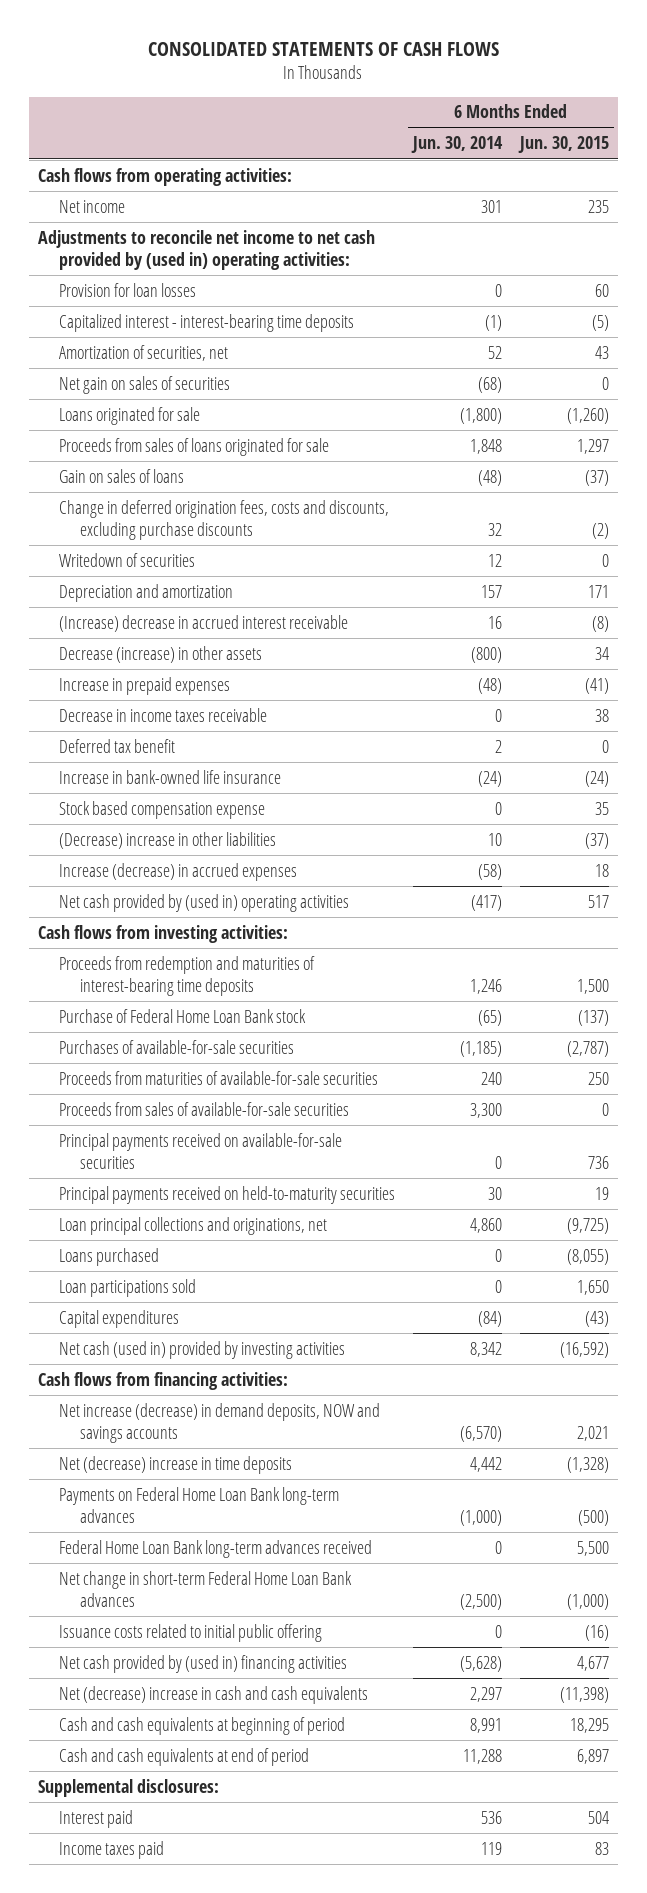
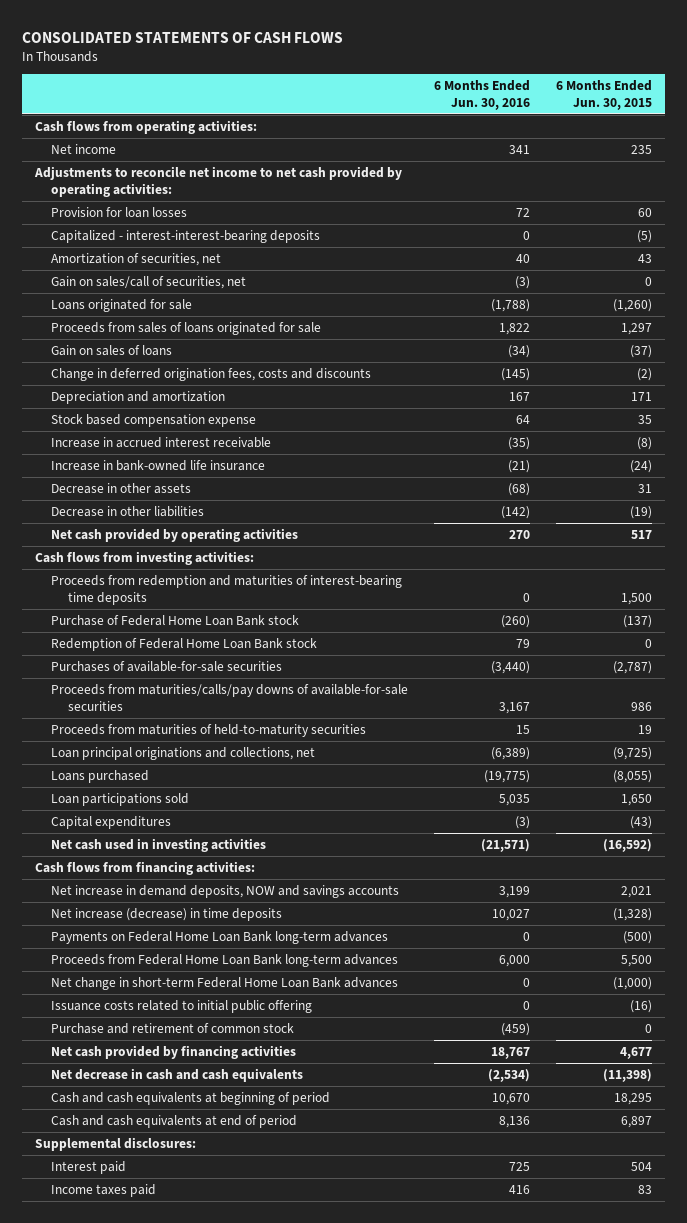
[410,136,503,154] Jun. 30, 2014 -> none
none -> [434,79,531,111] 6 Months Ended Jun. 30, 2016
[37,229,375,270] Adjustments to reconcile net income to net cash provided by (used in) operating activities: -> [33,165,402,197] Adjustments to reconcile net income to net cash provided by operating activities:
[58,313,354,332] Capitalized interest - interest-bearing time deposits -> [51,229,321,243] Capitalized - interest-interest-bearing deposits
[58,375,230,394] Net gain on sales of securities -> [51,275,247,289] Gain on sales/call of securities, net
[58,552,195,567] Writedown of securities -> none
[58,499,389,540] Change in deferred origination fees, costs and discounts, excluding purchase discounts -> [51,367,372,381] Change in deferred origination fees, costs and discounts
[58,614,348,632] (Increase) decrease in accrued interest receivable -> none
[58,645,262,663] Decrease (increase) in other assets -> none
[58,676,230,695] Increase in prepaid expenses -> none
[58,707,267,722] Decrease in income taxes receivable -> none
[58,738,175,753] Deferred tax benefit -> none
[58,862,297,881] Increase (decrease) in accrued expenses -> none
none -> [51,436,272,448] Increase in accrued interest receivable
[58,769,281,784] Increase in bank-owned life insurance -> [51,459,266,471] Increase in bank-owned life insurance
none -> [51,482,192,494] Decrease in other assets
[58,831,276,849] (Decrease) increase in other liabilities -> [51,505,205,517] Decrease in other liabilities
[585,832,610,849] (37) -> [629,505,652,519] (19)
[58,893,349,912] Net cash provided by (used in) operating activities -> [51,527,299,542] Net cash provided by operating activities
none -> [51,637,318,651] Redemption of Federal Home Loan Bank stock
[58,1101,349,1116] Proceeds from sales of available-for-sale securities -> none
[58,1132,342,1169] Principal payments received on available-for-sale securities -> none
[58,1185,395,1204] Principal payments received on held-to-maturity securities -> none
[58,1070,378,1085] Proceeds from maturities of available-for-sale securities -> [51,683,409,711] Proceeds from maturities/calls/pay downs of available-for-sale securities
[588,1071,610,1085] 250 -> [630,701,652,711] 986
none -> [51,723,367,737] Proceeds from maturities of held-to-maturity securities
[58,1216,327,1235] Loan principal collections and originations, net -> [51,746,316,760] Loan principal originations and collections, net
[58,1340,345,1359] Net cash (used in) provided by investing activities -> [51,837,267,852] Net cash used in investing activities
[58,1402,380,1443] Net increase (decrease) in demand deposits, NOW and savings accounts -> [51,884,400,898] Net increase in demand deposits, NOW and savings accounts
[58,1455,292,1474] Net (decrease) increase in time deposits -> [51,907,283,921] Net increase (decrease) in time deposits
[58,1539,372,1558] Federal Home Loan Bank long-term advances received -> [51,953,399,967] Proceeds from Federal Home Loan Bank long-term advances
none -> [51,1022,295,1034] Purchase and retirement of common stock
[58,1654,347,1673] Net cash provided by (used in) financing activities -> [51,1044,297,1059] Net cash provided by financing activities
[58,1685,368,1704] Net (decrease) increase in cash and cash equivalents -> [51,1067,304,1082] Net decrease in cash and cash equivalents

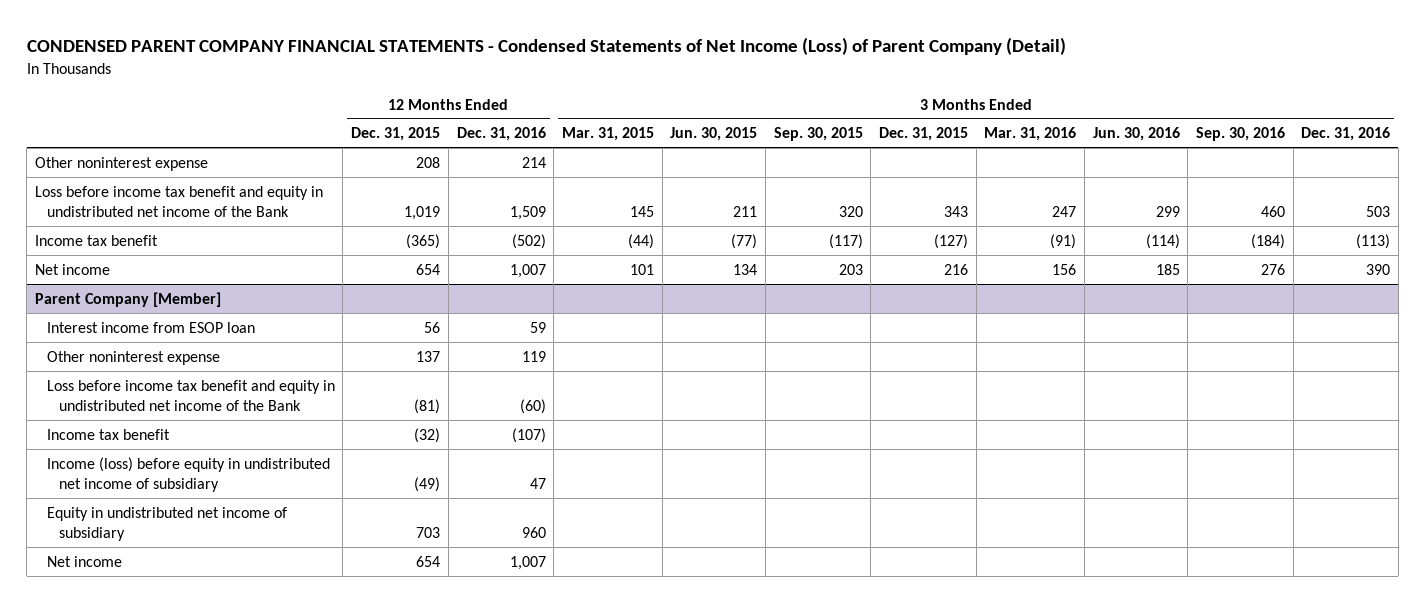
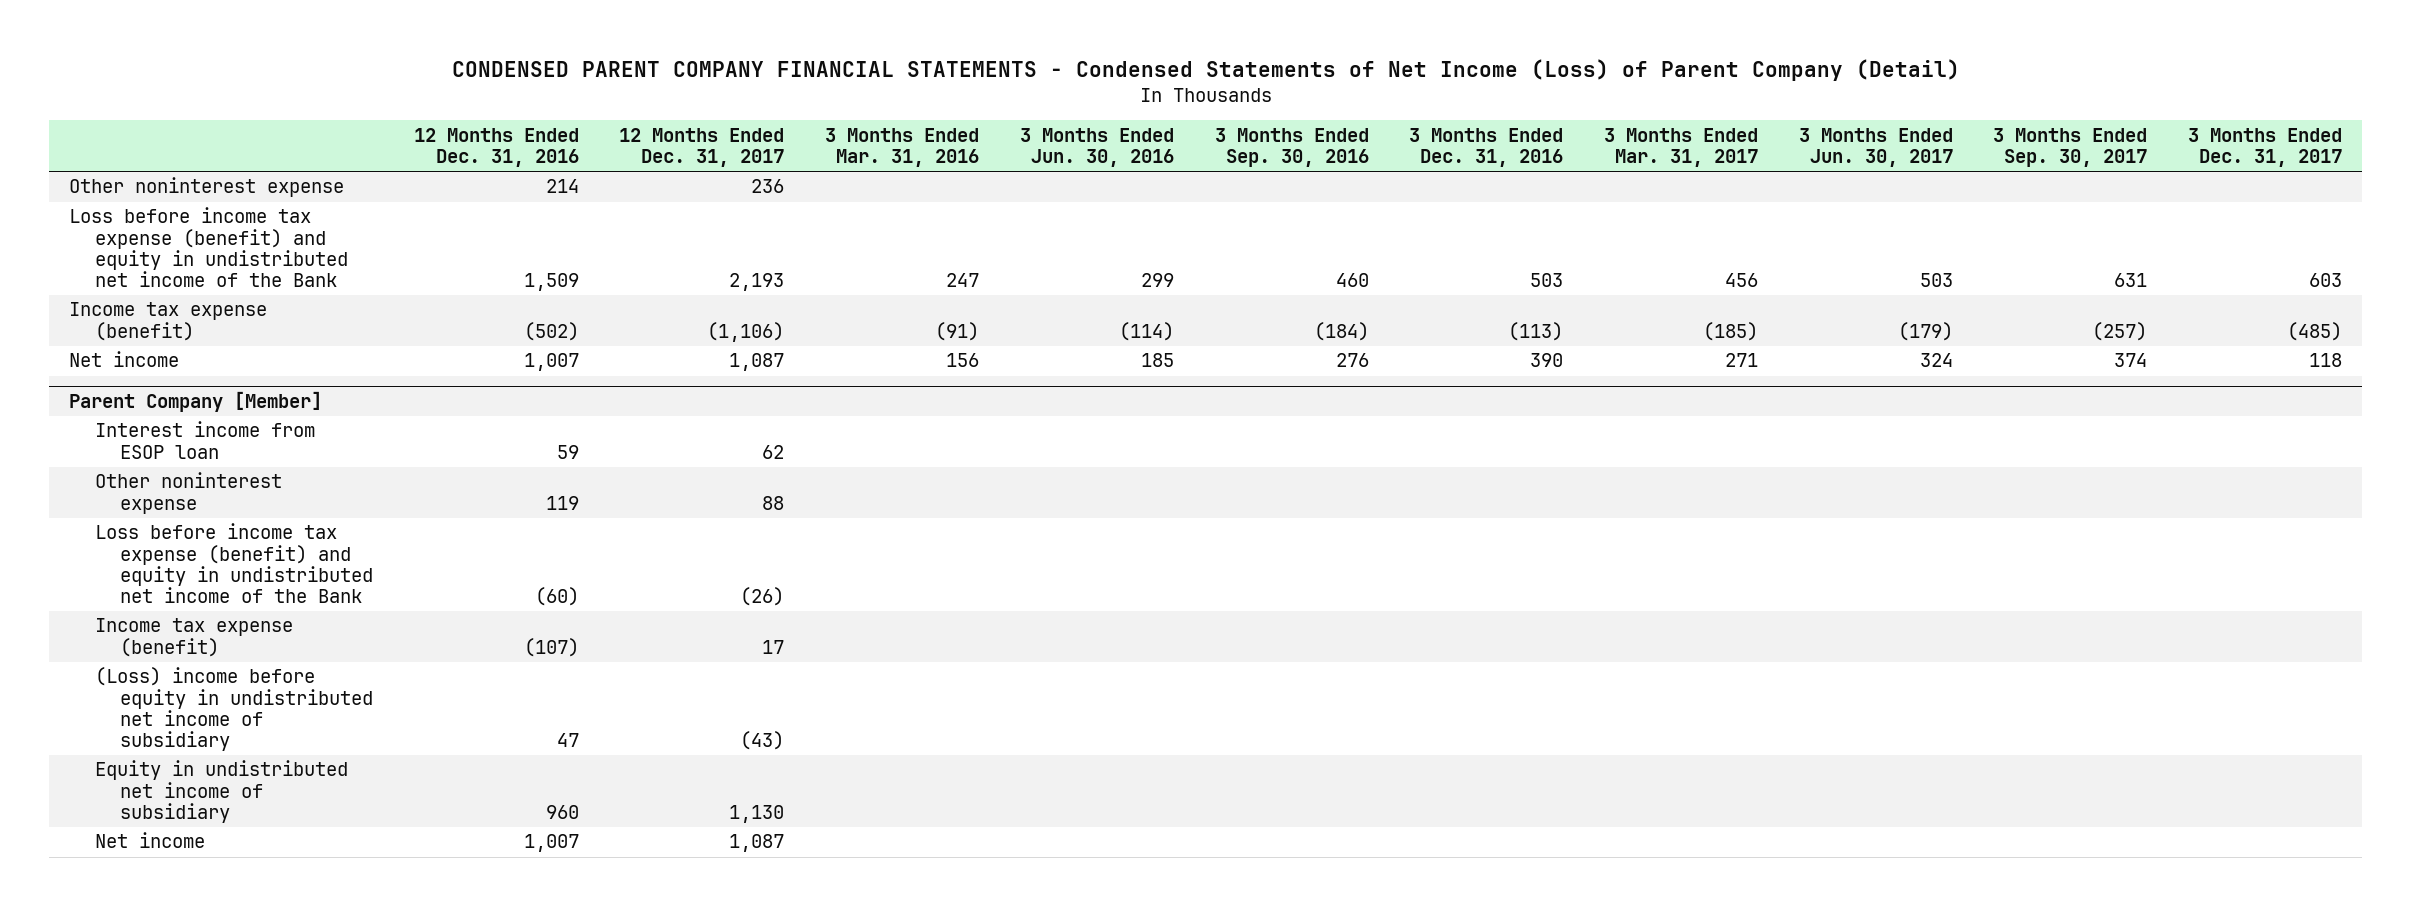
[351,127,441,142] Dec. 31, 2015 -> none
[561,127,654,142] Mar. 31, 2015 -> none
[670,127,758,142] Jun. 30, 2015 -> none
[773,127,863,142] Sep. 30, 2015 -> none
[878,127,968,142] Dec. 31, 2015 -> none
none -> [619,127,785,167] 12 Months Ended Dec. 31, 2017
none -> [1603,127,1758,167] 3 Months Ended Mar. 31, 2017
none -> [1798,127,1953,167] 3 Months Ended Jun. 30, 2017
none -> [1993,127,2148,167] 3 Months Ended Sep. 30, 2017
none -> [2188,127,2343,167] 3 Months Ended Dec. 31, 2017
[34,185,323,218] Loss before income tax benefit and equity in undistributed net income of the Bank -> [69,207,348,287] Loss before income tax expense (benefit) and equity in undistributed net income of the Bank
[34,234,158,246] Income tax benefit -> [69,302,268,341] Income tax expense (benefit)
[46,379,335,412] Loss before income tax benefit and equity in undistributed net income of the Bank -> [94,523,373,603] Loss before income tax expense (benefit) and equity in undistributed net income of the Bank
[46,428,170,440] Income tax benefit -> [94,618,293,657] Income tax expense (benefit)
[46,456,330,493] Income (loss) before equity in undistributed net income of subsidiary -> [94,667,373,751] (Loss) income before equity in undistributed net income of subsidiary

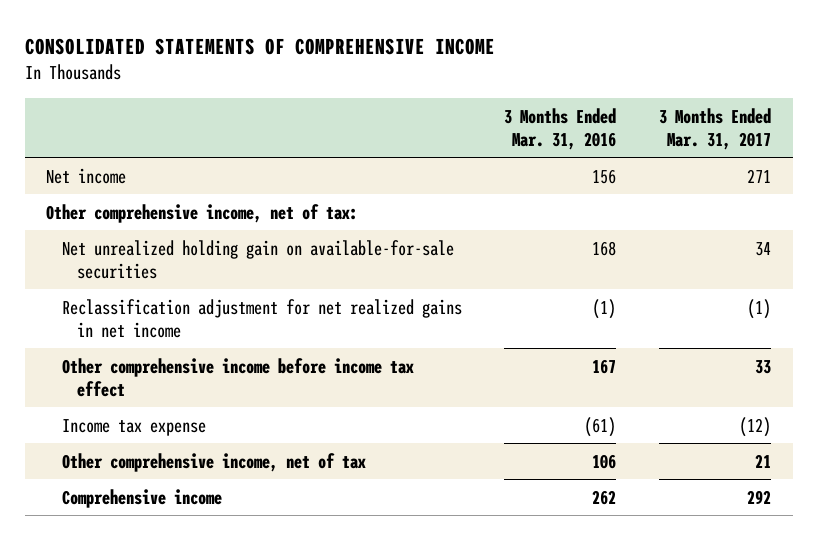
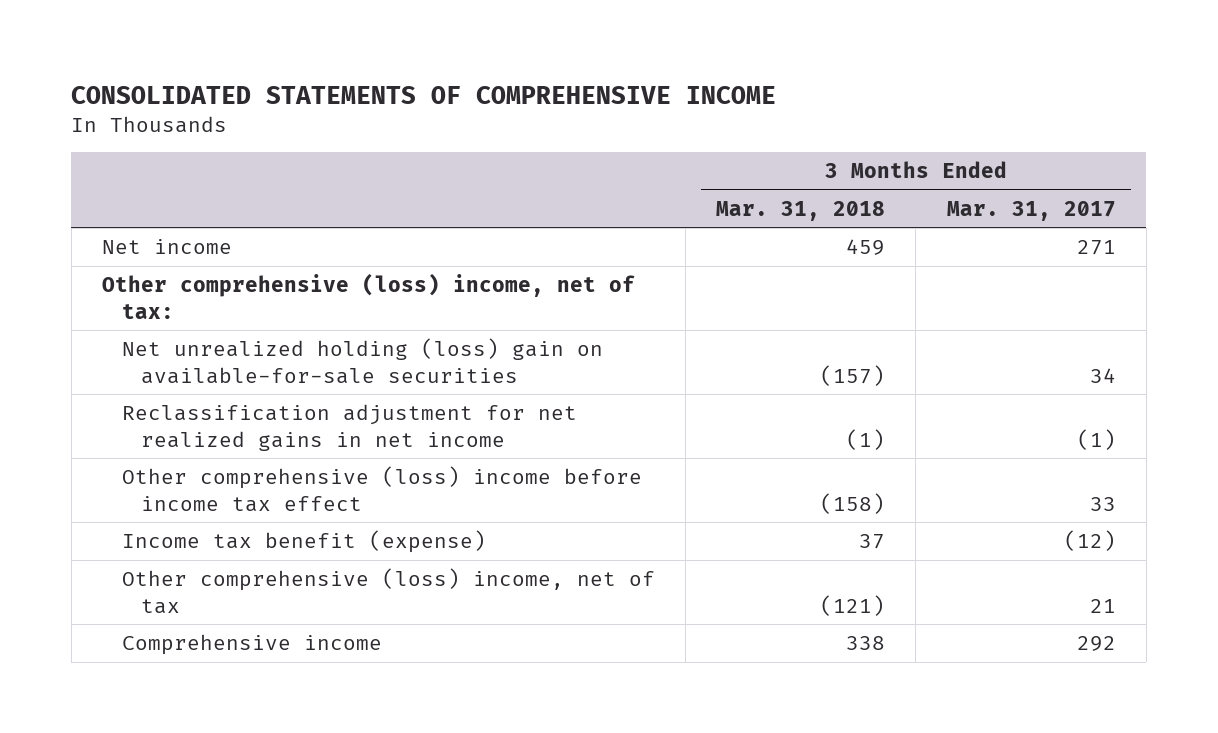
[504,107,617,150] 3 Months Ended Mar. 31, 2016 -> none
none -> [716,200,886,221] Mar. 31, 2018
[46,203,359,223] Other comprehensive income, net of tax: -> [102,273,636,319] Other comprehensive (loss) income, net of tax:
[61,239,454,279] Net unrealized holding gain on available-for-sale securities -> [121,338,603,384] Net unrealized holding (loss) gain on available-for-sale securities
[61,357,414,397] Other comprehensive income before income tax effect -> [121,466,642,512] Other comprehensive (loss) income before income tax effect
[61,418,206,436] Income tax expense -> [121,530,486,554] Income tax benefit (expense)
[61,452,366,472] Other comprehensive income, net of tax -> [121,568,655,614] Other comprehensive (loss) income, net of tax

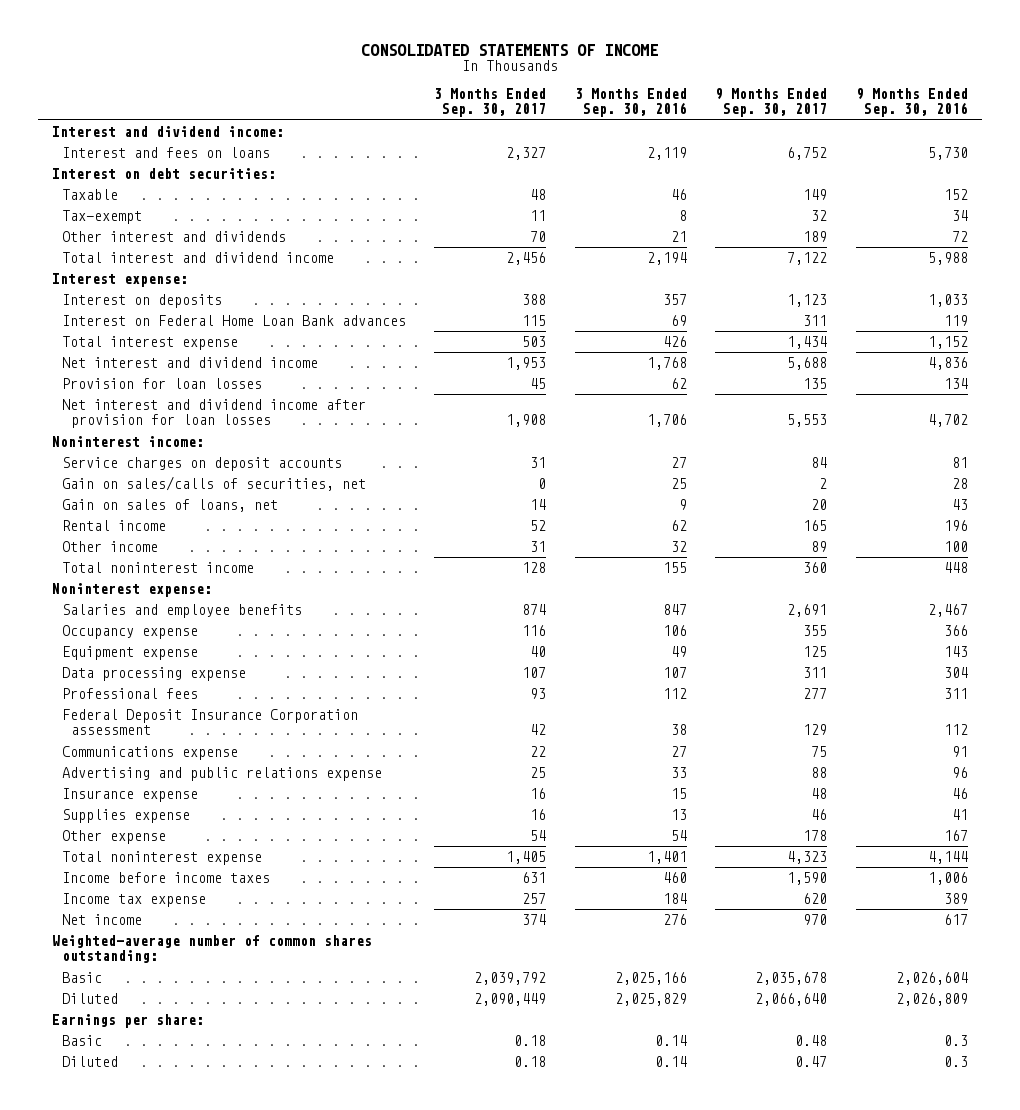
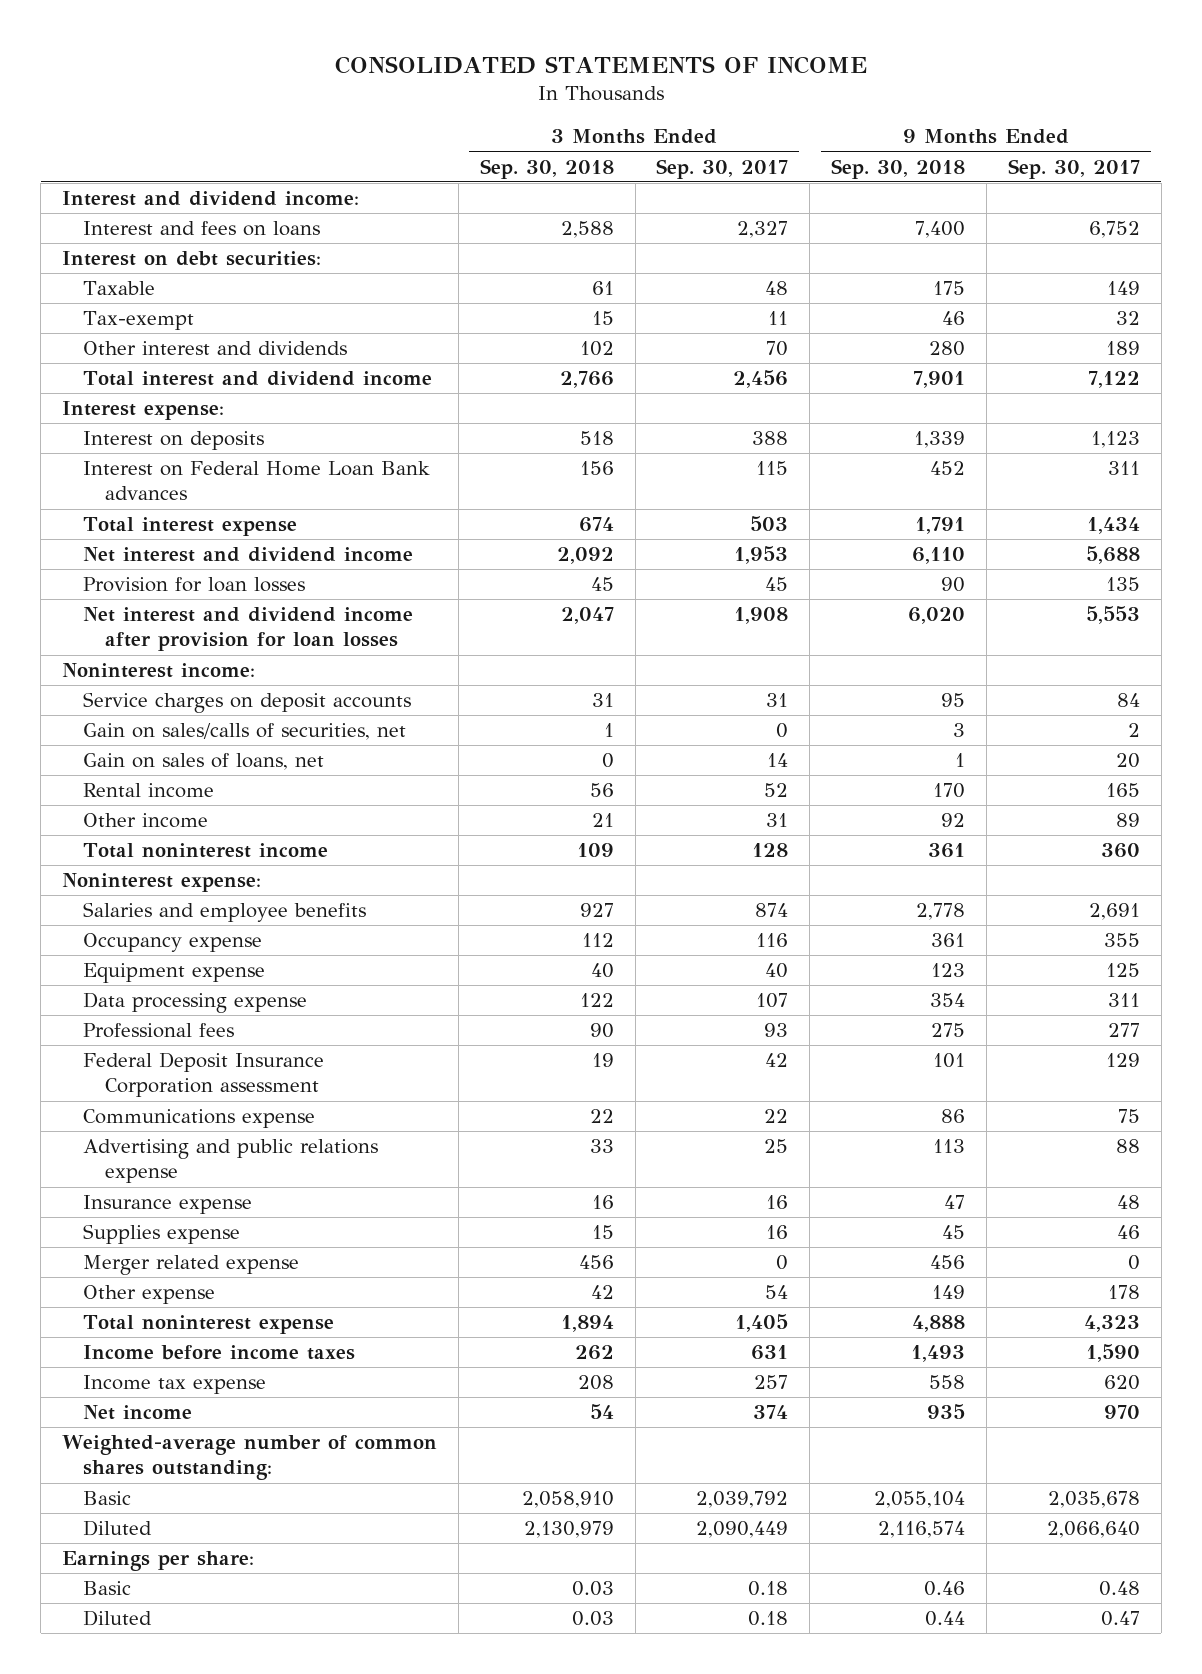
[574,88,687,118] 3 Months Ended Sep. 30, 2016 -> none
[855,88,968,118] 9 Months Ended Sep. 30, 2016 -> none
none -> [479,158,614,179] Sep. 30, 2018
none -> [831,158,966,179] Sep. 30, 2018
none -> [83,1255,300,1276] Merger related expense

